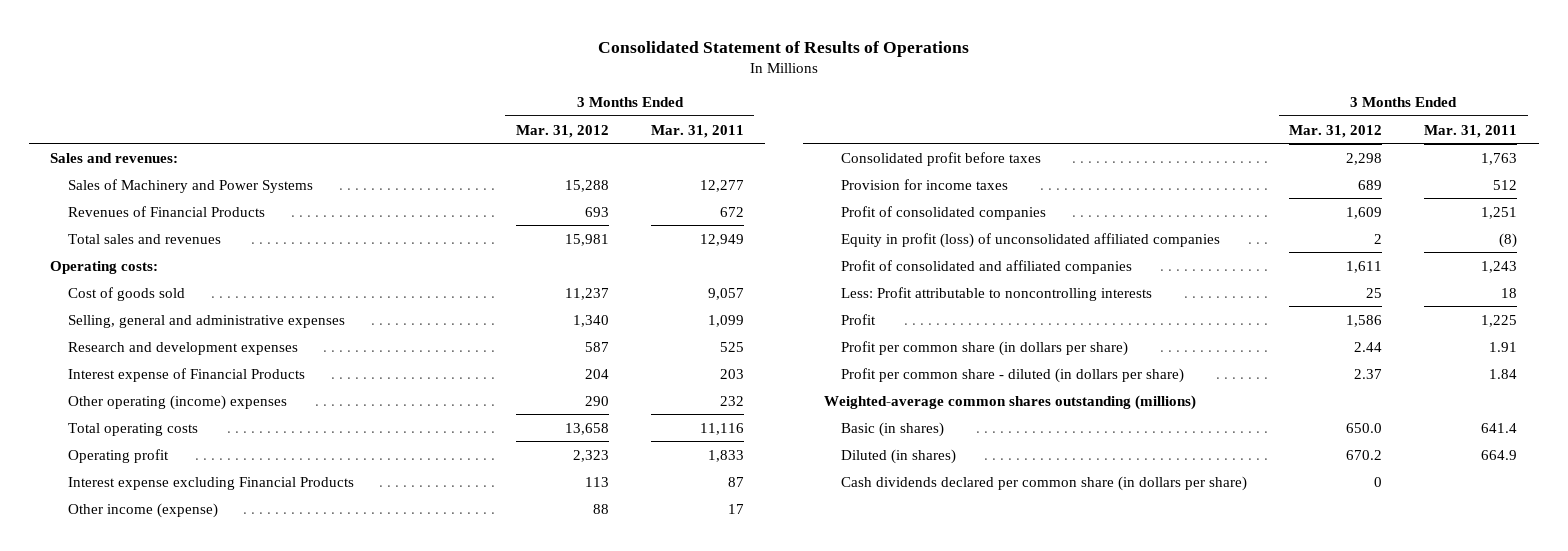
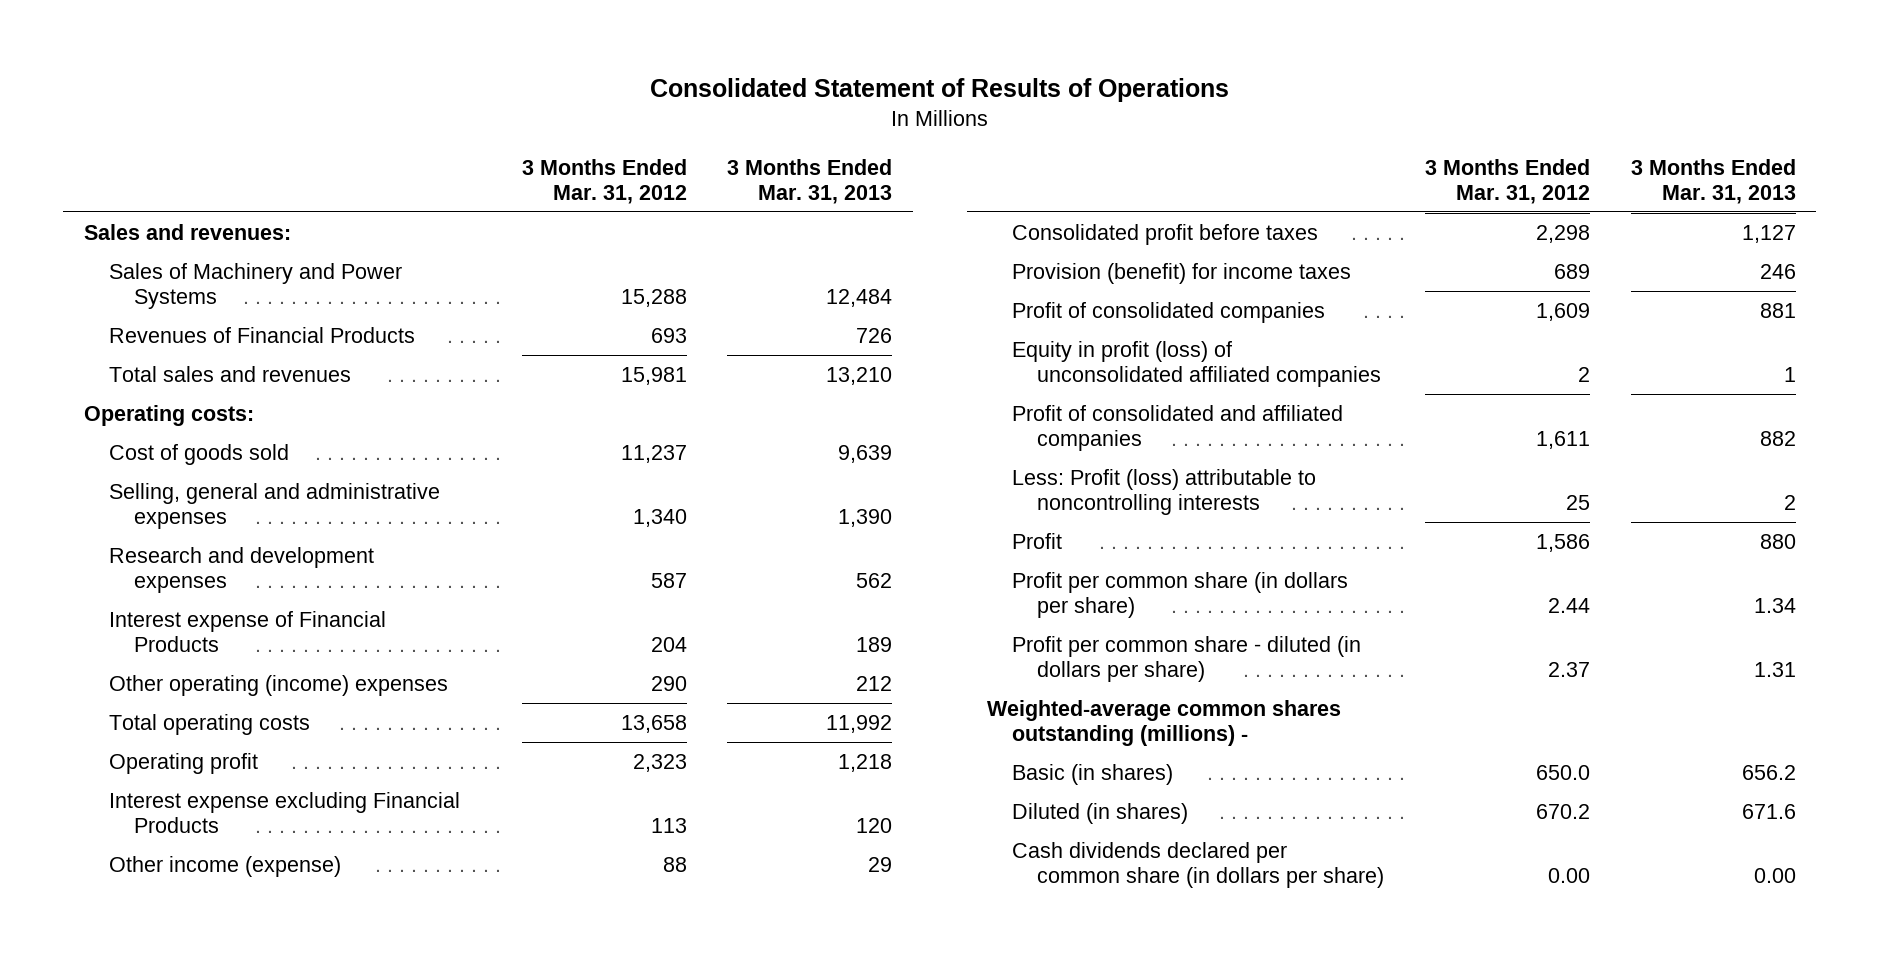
[650,124,744,138] Mar. 31, 2011 -> none
none -> [727,158,893,204] 3 Months Ended Mar. 31, 2013
[841,178,1009,190] Provision for income taxes -> [1012,262,1352,284] Provision (benefit) for income taxes
[841,286,1153,301] Less: Profit attributable to noncontrolling interests -> [1012,468,1317,515] Less: Profit (loss) attributable to noncontrolling interests
[823,394,1196,410] Weighted-average common shares outstanding (millions) -> [987,699,1342,746] Weighted-average common shares outstanding (millions) -
[1374,476,1383,487] 0 -> [1548,867,1591,883] 0.00

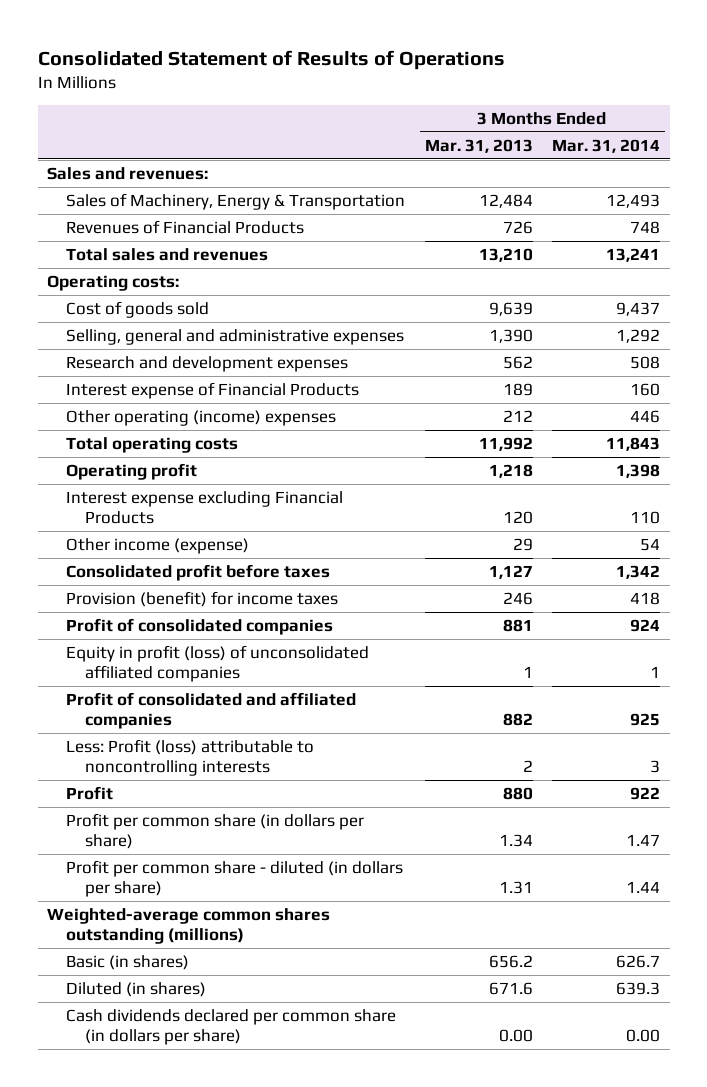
[521,158,687,204] 3 Months Ended Mar. 31, 2012 -> none
none -> [551,138,660,153] Mar. 31, 2014
[108,262,402,309] Sales of Machinery and Power Systems -> [66,192,406,210] Sales of Machinery, Energy & Transportation
[987,699,1342,746] Weighted-average common shares outstanding (millions) - -> [47,907,331,945] Weighted-average common shares outstanding (millions)

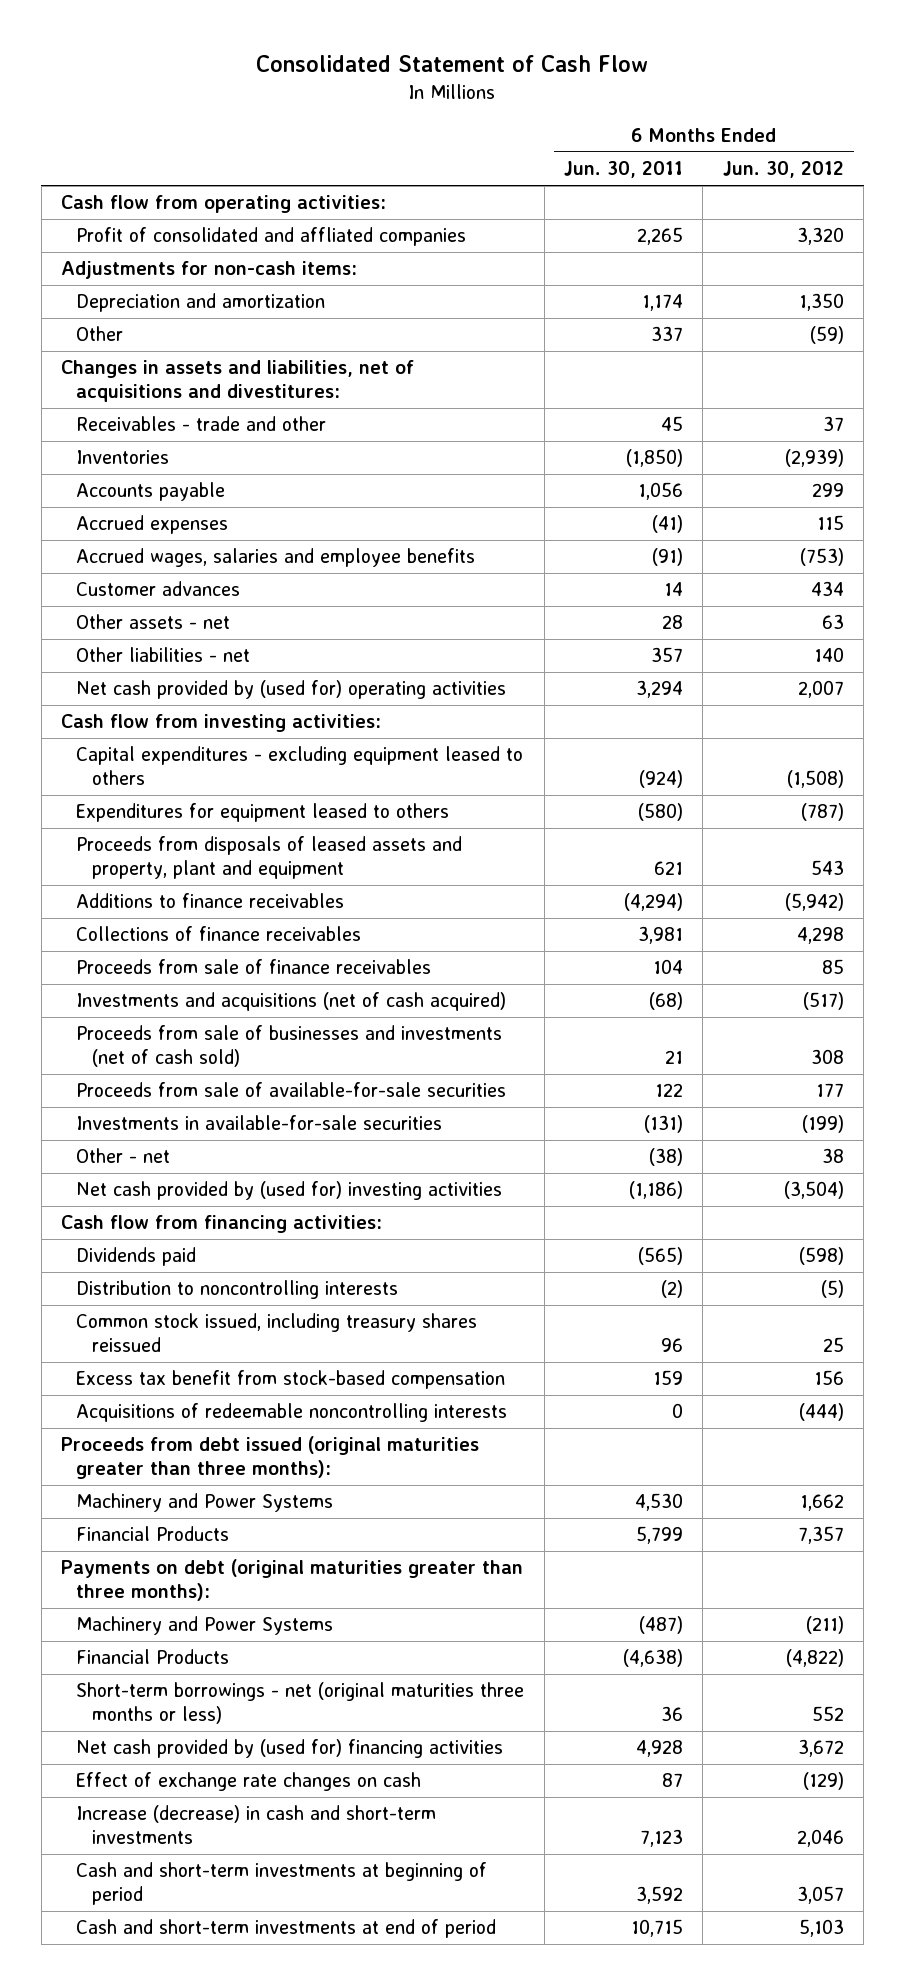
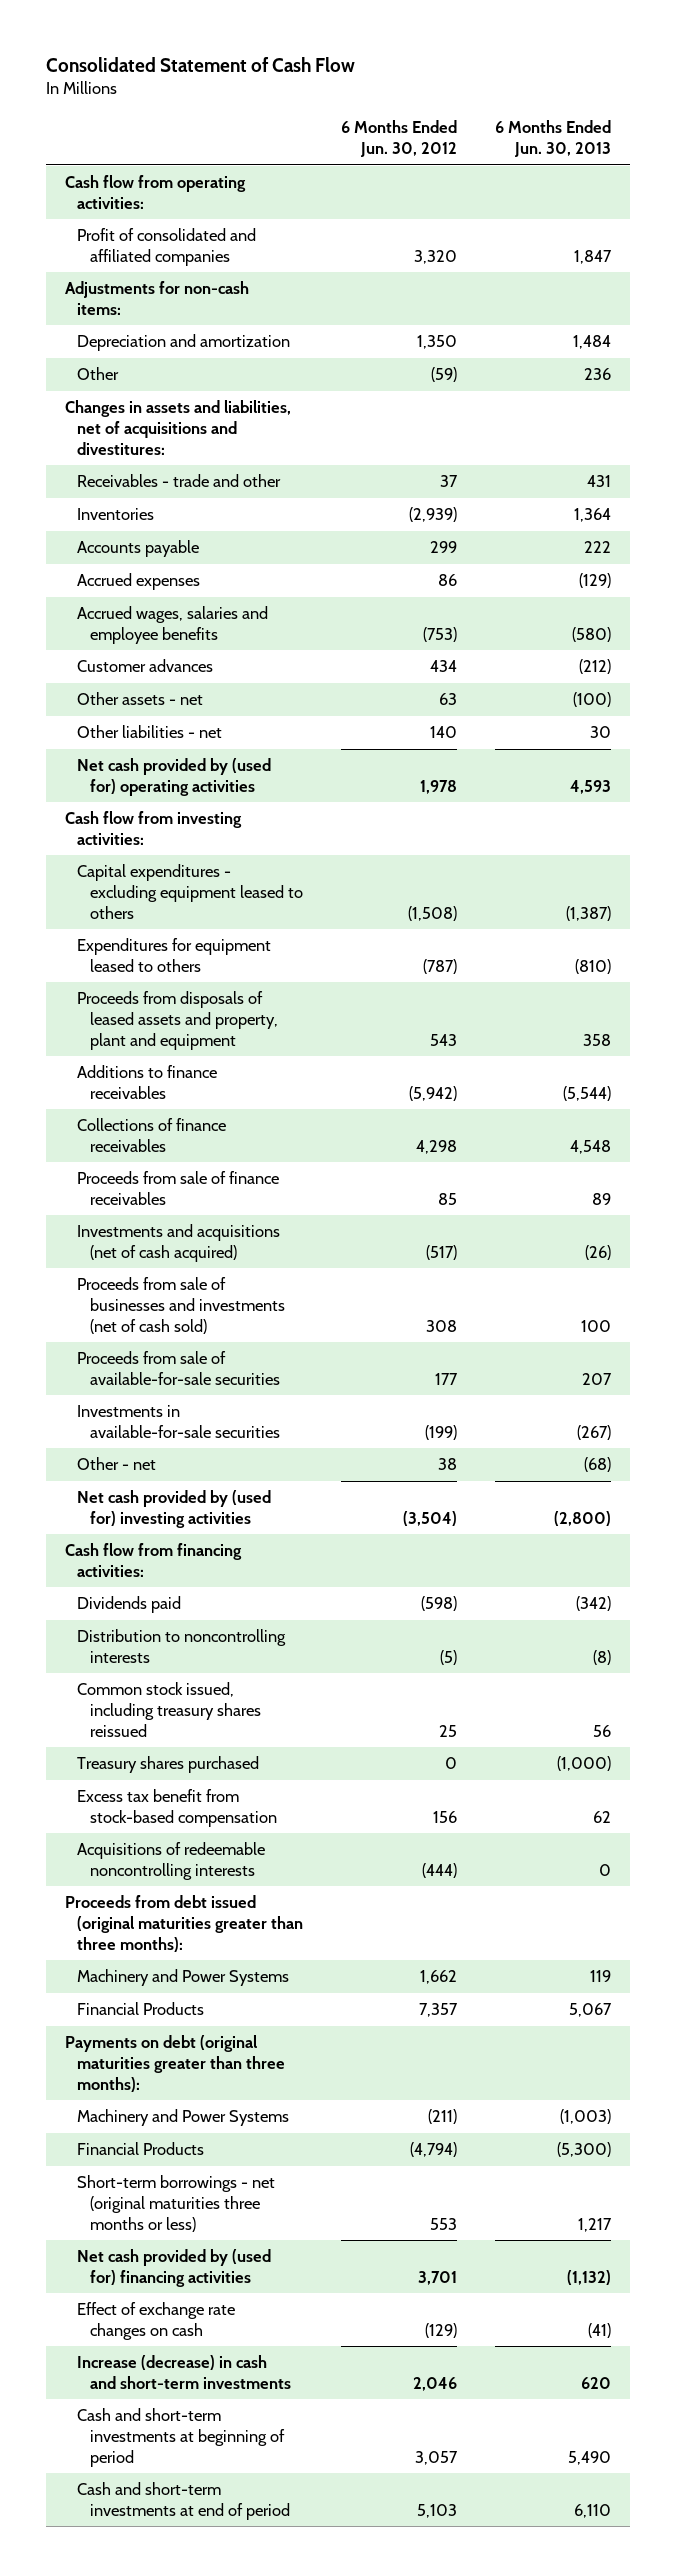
[564,161,684,179] Jun. 30, 2011 -> none
none -> [495,120,612,158] 6 Months Ended Jun. 30, 2013
[76,227,467,247] Profit of consolidated and affliated companies -> [77,228,257,266] Profit of consolidated and affiliated companies
[816,515,844,531] 115 -> [438,574,458,587] 86
[797,680,844,699] 2,007 -> [420,779,458,794] 1,978
none -> [77,1756,260,1774] Treasury shares purchased
[785,1649,844,1668] (4,822) -> [410,2142,458,2158] (4,794)
[811,1705,844,1721] 552 -> [430,2217,458,2230] 553
[797,1739,844,1758] 3,672 -> [418,2270,458,2285] 3,701

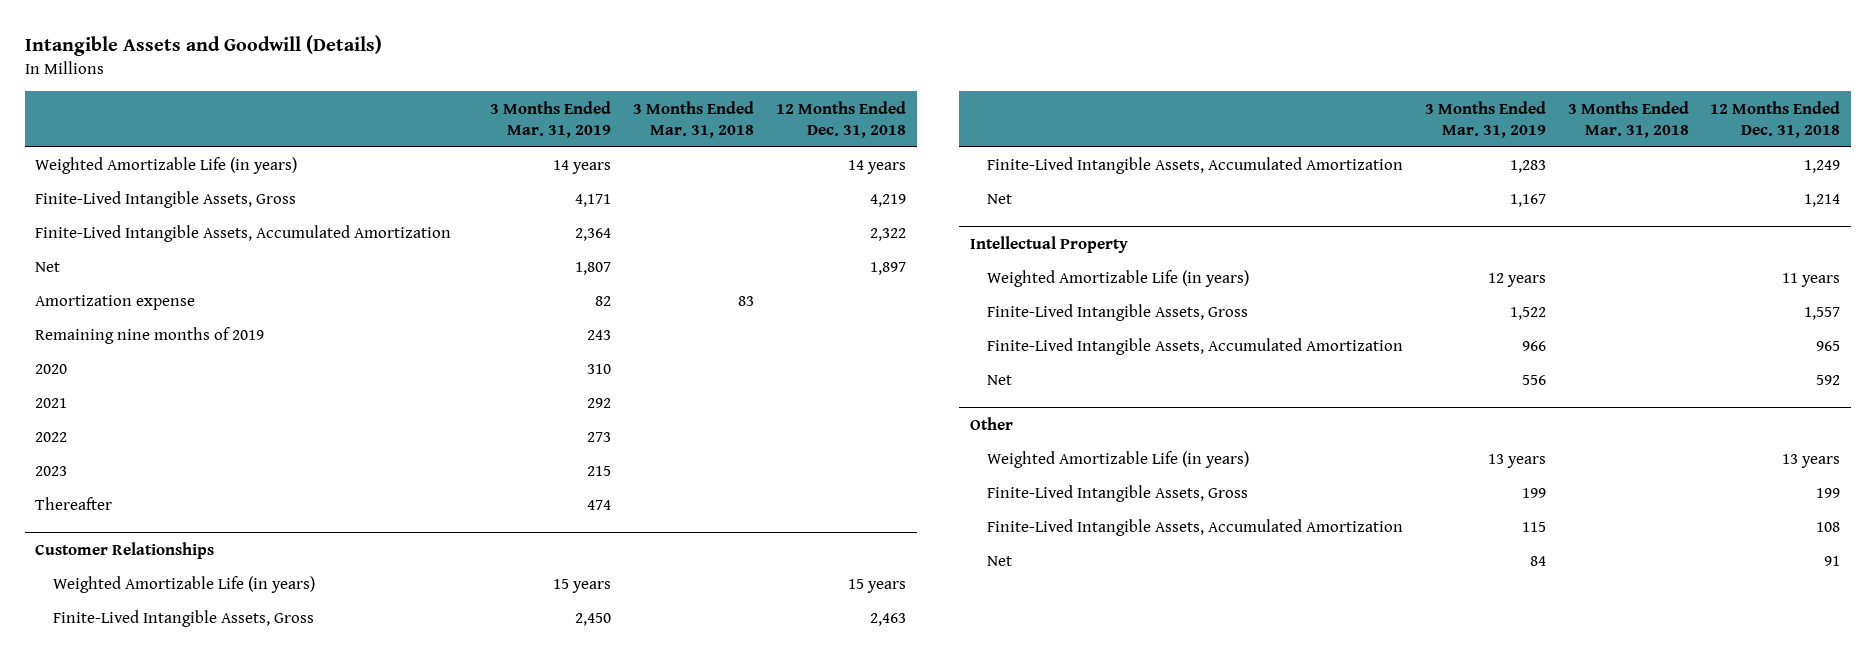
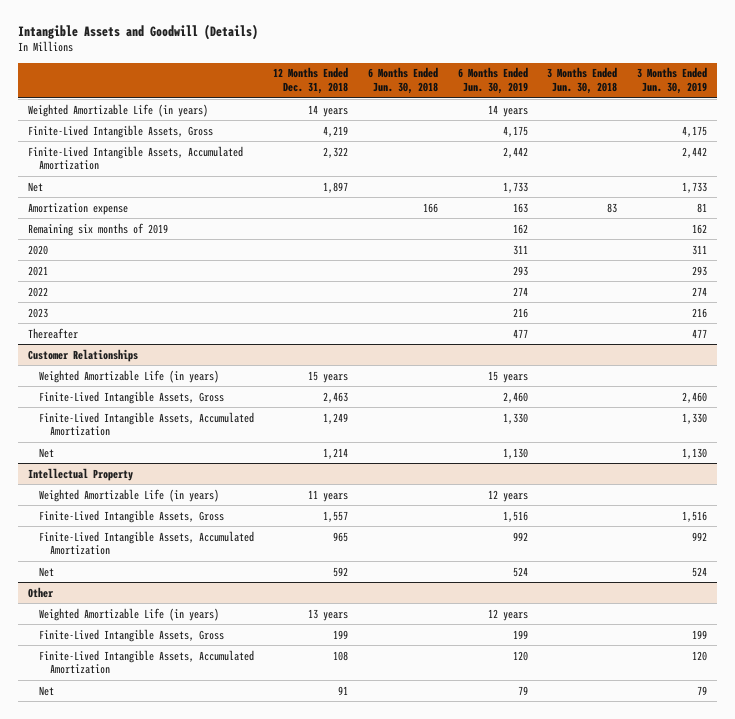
[490,100,612,139] 3 Months Ended Mar. 31, 2019 -> none
[633,100,755,139] 3 Months Ended Mar. 31, 2018 -> none
none -> [367,67,438,95] 6 Months Ended Jun. 30, 2018
none -> [457,67,528,95] 6 Months Ended Jun. 30, 2019
none -> [547,67,618,95] 3 Months Ended Jun. 30, 2018
none -> [637,67,708,95] 3 Months Ended Jun. 30, 2019
[35,327,265,345] Remaining nine months of 2019 -> [27,222,168,236] Remaining six months of 2019

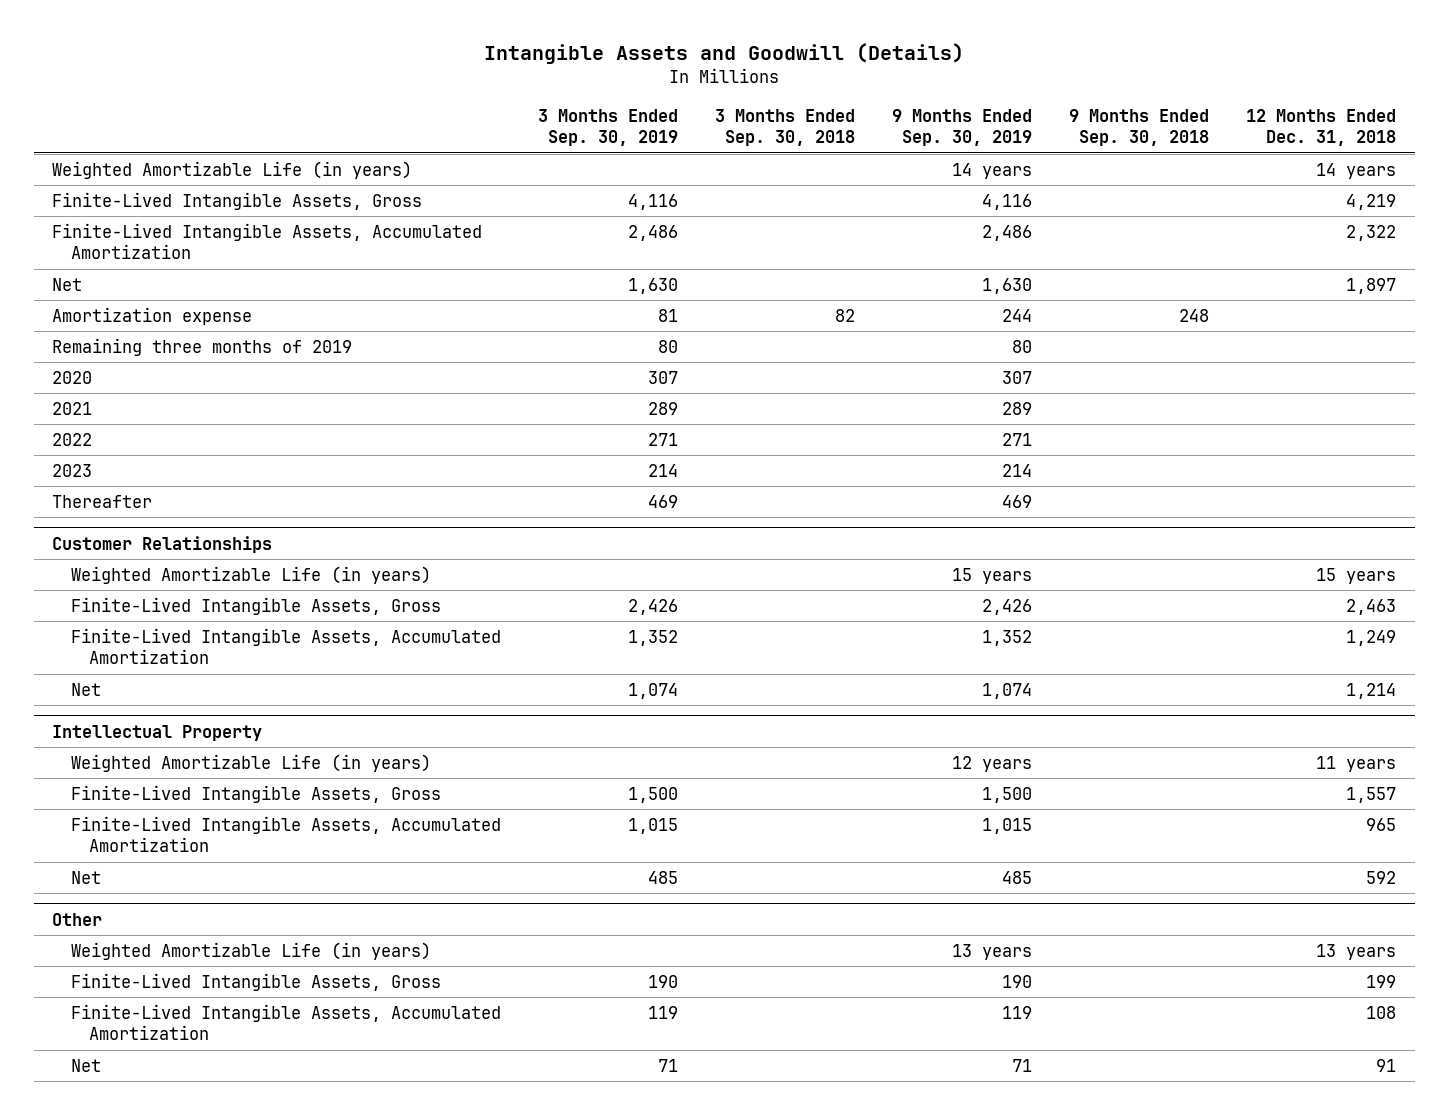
[367,67,438,95] 6 Months Ended Jun. 30, 2018 -> none
[457,67,528,95] 6 Months Ended Jun. 30, 2019 -> none
[547,67,618,95] 3 Months Ended Jun. 30, 2018 -> none
[637,67,708,95] 3 Months Ended Jun. 30, 2019 -> none
none -> [537,108,678,147] 3 Months Ended Sep. 30, 2019
none -> [714,108,855,147] 3 Months Ended Sep. 30, 2018
none -> [892,108,1033,147] 9 Months Ended Sep. 30, 2019
none -> [1069,108,1210,147] 9 Months Ended Sep. 30, 2018
[27,222,168,236] Remaining six months of 2019 -> [52,337,353,356] Remaining three months of 2019

